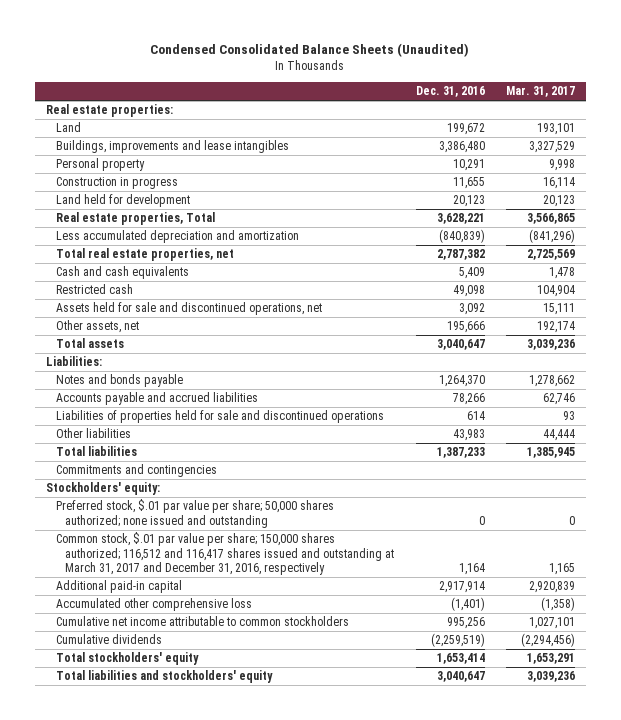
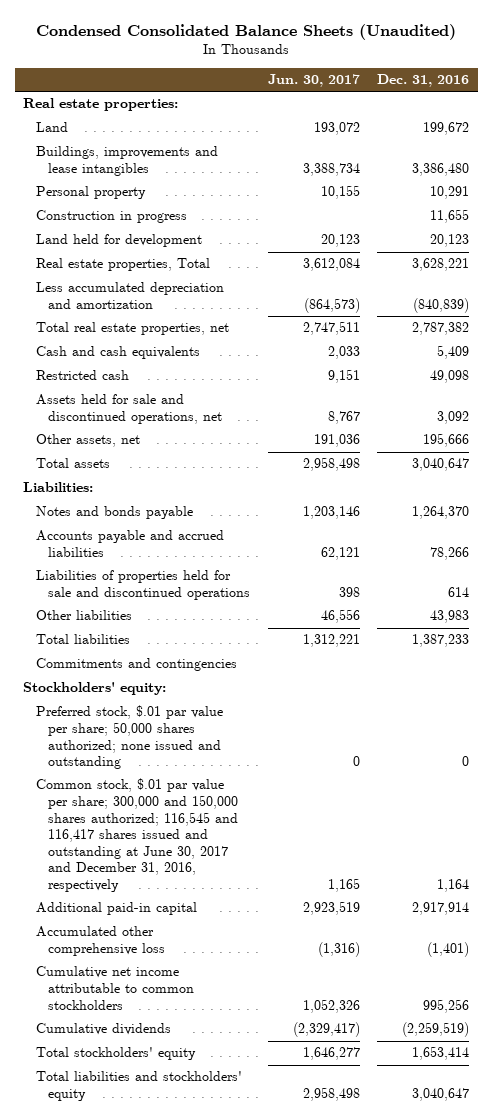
[506,86,576,98] Mar. 31, 2017 -> none
none -> [267,74,360,88] Jun. 30, 2017
[55,532,395,576] Common stock, $.01 par value per share; 150,000 shares authorized; 116,512 and 116,417 shares issued and outstanding at March 31, 2017 and December 31, 2016, respectively -> [35,778,239,893] Common stock, $.01 par value per share; 300,000 and 150,000 shares authorized; 116,545 and 116,417 shares issued and outstanding at June 30, 2017 and December 31, 2016, respectively

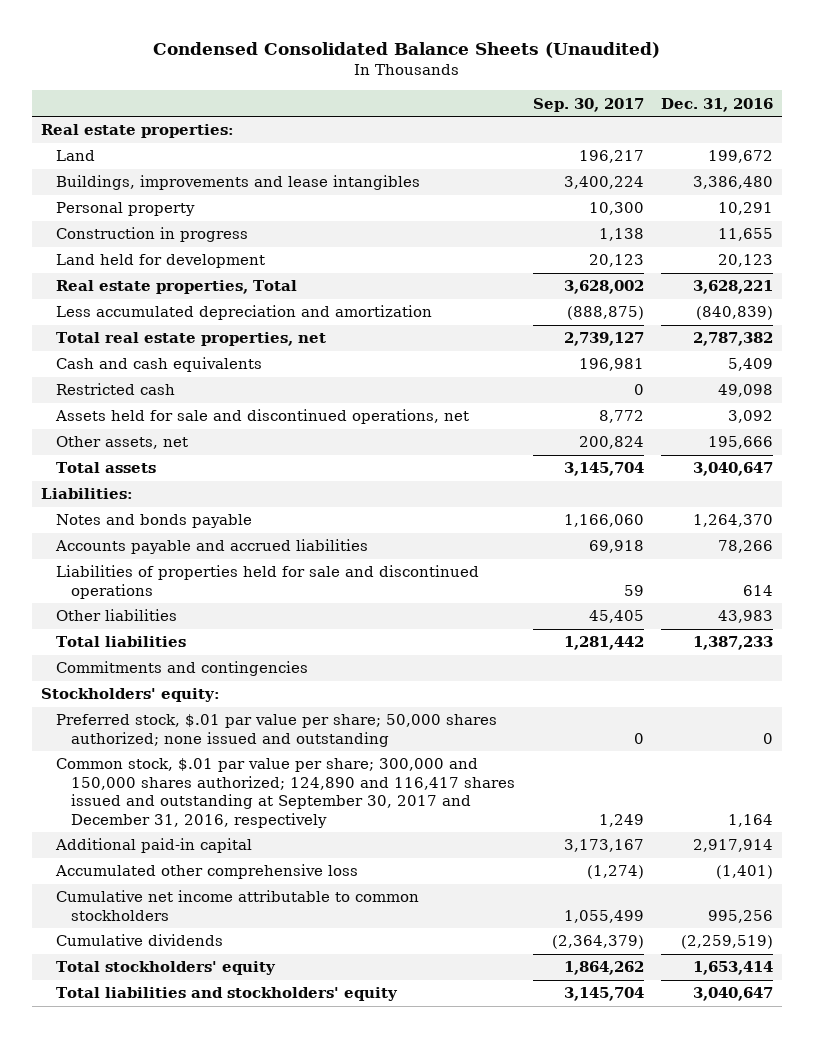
[267,74,360,88] Jun. 30, 2017 -> none
none -> [532,97,644,112] Sep. 30, 2017
[35,778,239,893] Common stock, $.01 par value per share; 300,000 and 150,000 shares authorized; 116,545 and 116,417 shares issued and outstanding at June 30, 2017 and December 31, 2016, respectively -> [56,758,515,828] Common stock, $.01 par value per share; 300,000 and 150,000 shares authorized; 124,890 and 116,417 shares issued and outstanding at September 30, 2017 and December 31, 2016, respectively

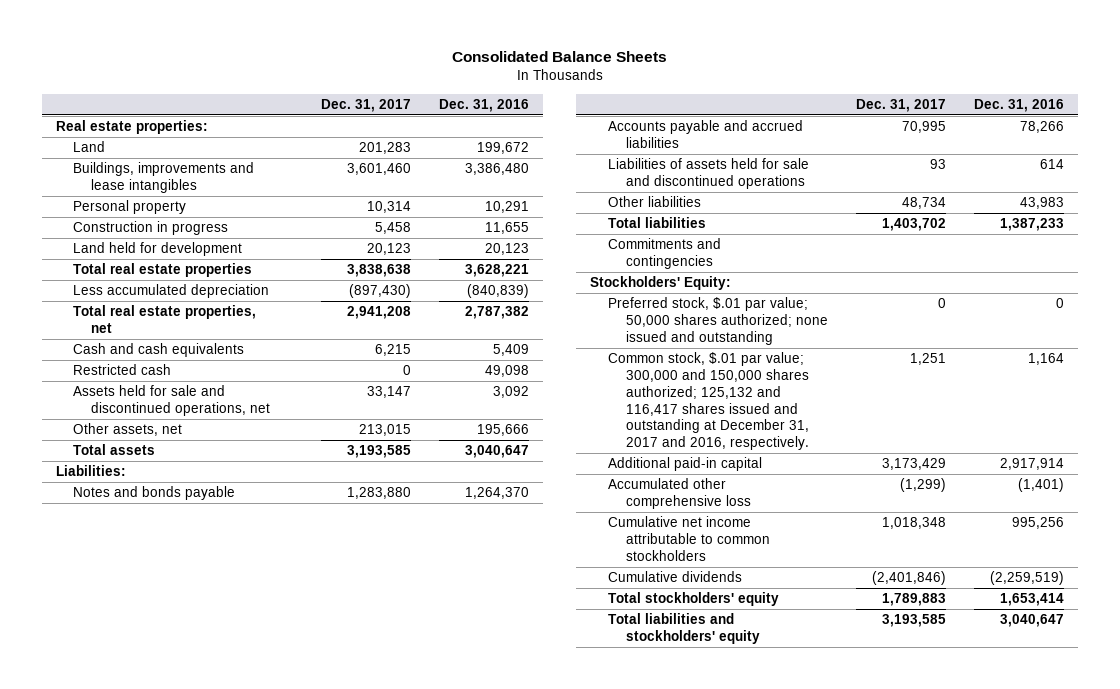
[153,42,661,59] Condensed Consolidated Balance Sheets (Unaudited) -> [451,51,667,63] Consolidated Balance Sheets
[532,97,644,112] Sep. 30, 2017 -> none
none -> [321,98,412,112] Dec. 31, 2017
[56,280,298,295] Real estate properties, Total -> [73,263,253,278] Total real estate properties
[56,305,433,321] Less accumulated depreciation and amortization -> [73,284,270,299] Less accumulated depreciation
[56,565,480,599] Liabilities of properties held for sale and discontinued operations -> [608,158,810,190] Liabilities of assets held for sale and discontinued operations
[41,688,221,703] Stockholders' equity: -> [590,276,732,291] Stockholders' Equity:
[56,714,498,747] Preferred stock, $.01 par value per share; 50,000 shares authorized; none issued and outstanding -> [608,297,829,345] Preferred stock, $.01 par value; 50,000 shares authorized; none issued and outstanding
[56,758,515,828] Common stock, $.01 par value per share; 300,000 and 150,000 shares authorized; 124,890 and 116,417 shares issued and outstanding at September 30, 2017 and December 31, 2016, respectively -> [608,352,810,451] Common stock, $.01 par value; 300,000 and 150,000 shares authorized; 125,132 and 116,417 shares issued and outstanding at December 31, 2017 and 2016, respectively.

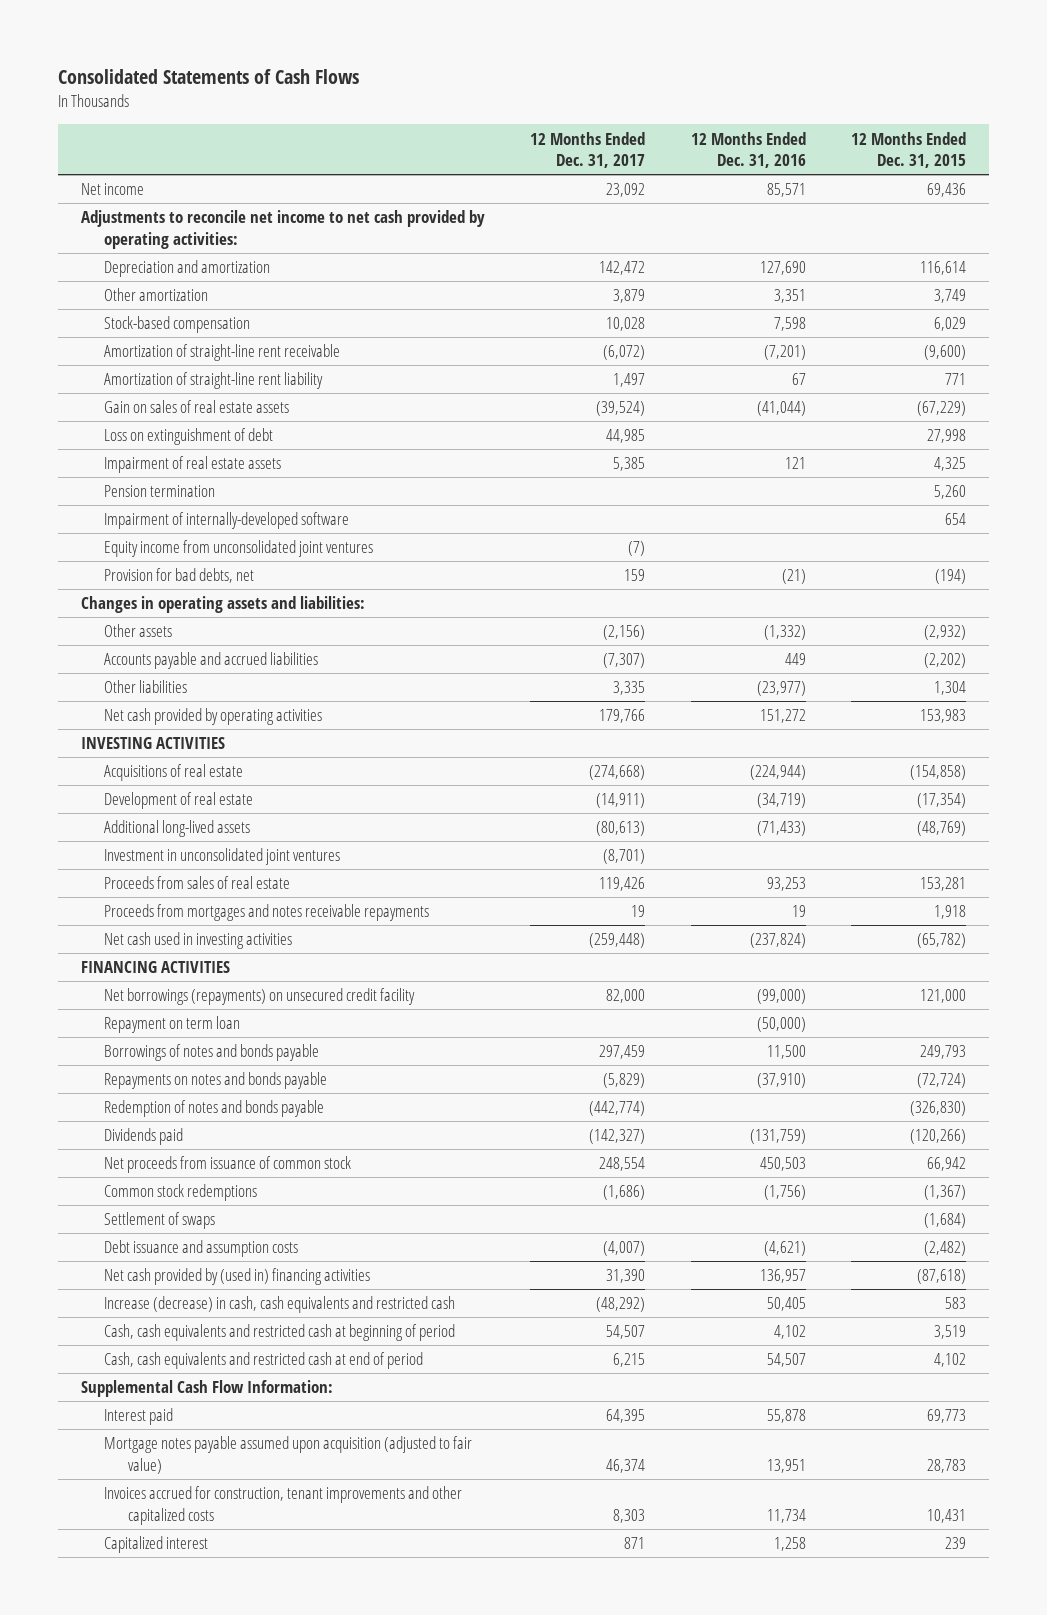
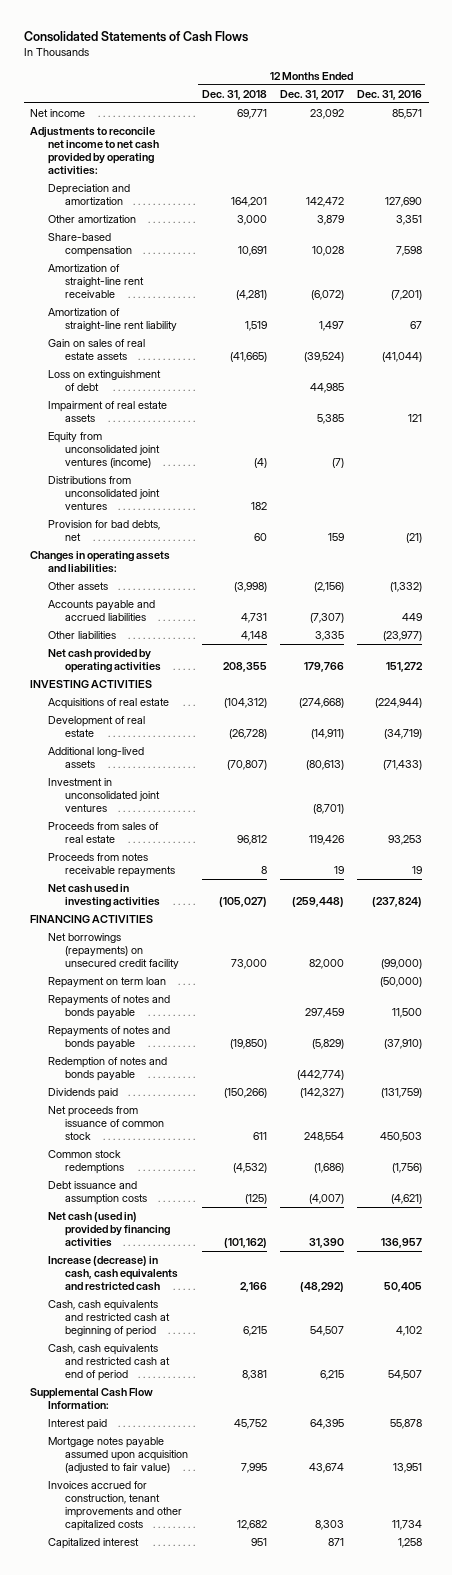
[851,131,967,169] 12 Months Ended Dec. 31, 2015 -> none
none -> [201,89,267,100] Dec. 31, 2018
[104,316,251,334] Stock-based compensation -> [47,233,133,258] Share-based compensation
[104,485,216,498] Pension termination -> none
[104,512,350,530] Impairment of internally-developed software -> none
[104,540,374,558] Equity income from unconsolidated joint ventures -> [47,432,161,469] Equity from unconsolidated joint ventures (income)
none -> [47,476,161,511] Distributions from unconsolidated joint ventures
[104,904,430,922] Proceeds from mortgages and notes receivable repayments -> [47,853,176,878] Proceeds from notes receivable repayments
[104,1044,320,1062] Borrowings of notes and bonds payable -> [47,995,170,1020] Repayments of notes and bonds payable
[104,1072,328,1090] Repayments on notes and bonds payable -> [47,1026,170,1051] Repayments of notes and bonds payable
[104,1212,216,1230] Settlement of swaps -> none
[104,1268,371,1286] Net cash provided by (used in) financing activities -> [47,1212,171,1248] Net cash (used in) provided by financing activities
[606,1458,646,1473] 46,374 -> [308,1463,344,1474] 43,674

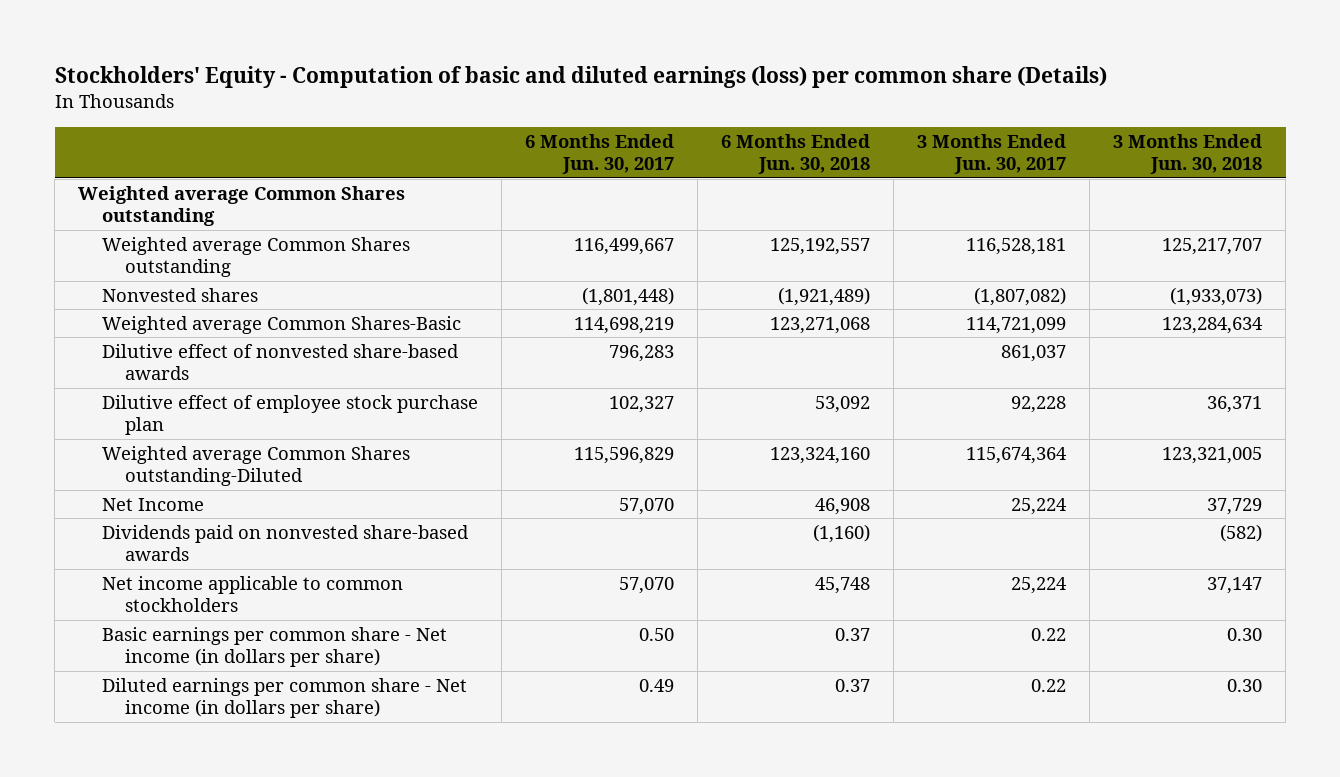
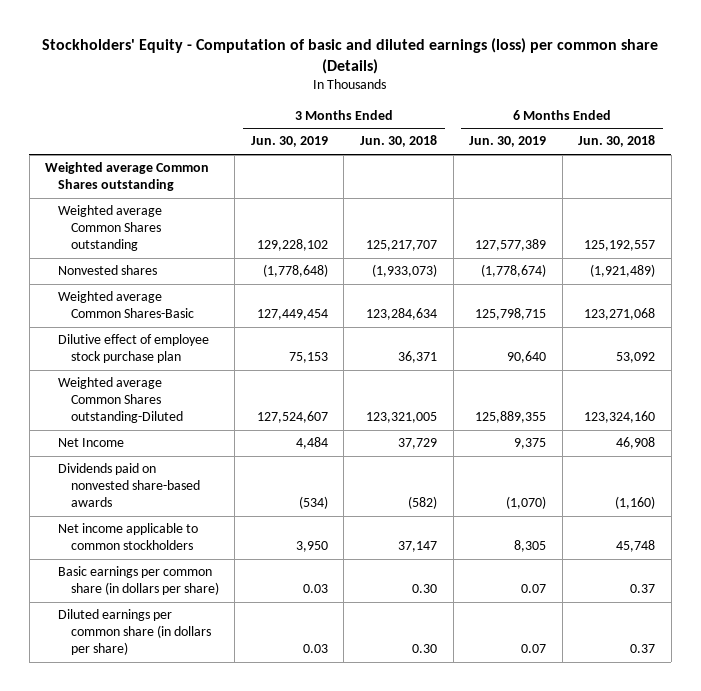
[524,133,674,174] 6 Months Ended Jun. 30, 2017 -> none
[916,133,1066,174] 3 Months Ended Jun. 30, 2017 -> none
none -> [250,136,328,148] Jun. 30, 2019
none -> [469,136,547,148] Jun. 30, 2019
[101,343,459,381] Dilutive effect of nonvested share-based awards -> none
[101,626,447,668] Basic earnings per common share - Net income (in dollars per share) -> [58,566,219,596] Basic earnings per common share (in dollars per share)
[101,677,467,719] Diluted earnings per common share - Net income (in dollars per share) -> [58,609,211,656] Diluted earnings per common share (in dollars per share)

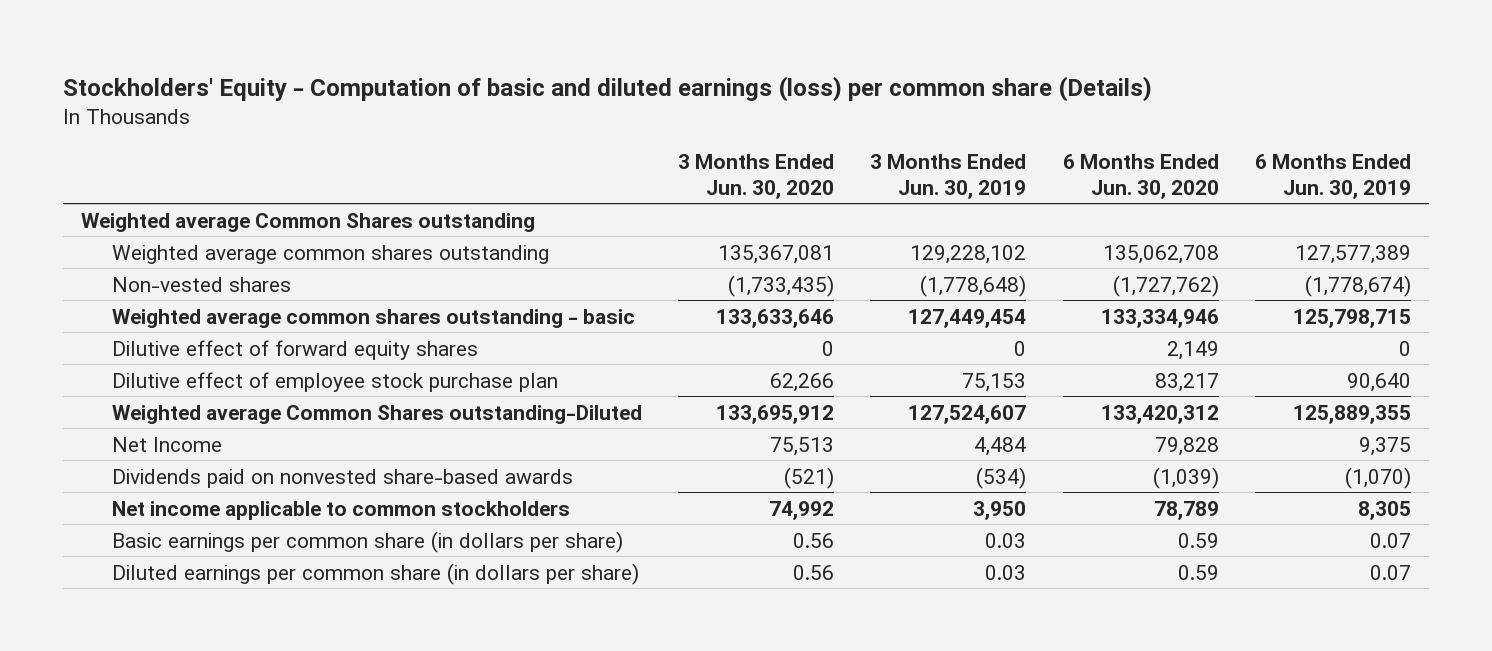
[360,135,438,148] Jun. 30, 2018 -> none
[578,135,656,148] Jun. 30, 2018 -> none
none -> [677,153,834,199] 3 Months Ended Jun. 30, 2020
none -> [1062,153,1219,199] 6 Months Ended Jun. 30, 2020
[58,205,163,252] Weighted average Common Shares outstanding -> [111,244,549,264] Weighted average common shares outstanding
[58,265,158,276] Nonvested shares -> [111,276,291,292] Non-vested shares
[58,291,194,319] Weighted average Common Shares-Basic -> [111,308,635,328] Weighted average common shares outstanding - basic
none -> [111,339,478,360] Dilutive effect of forward equity shares

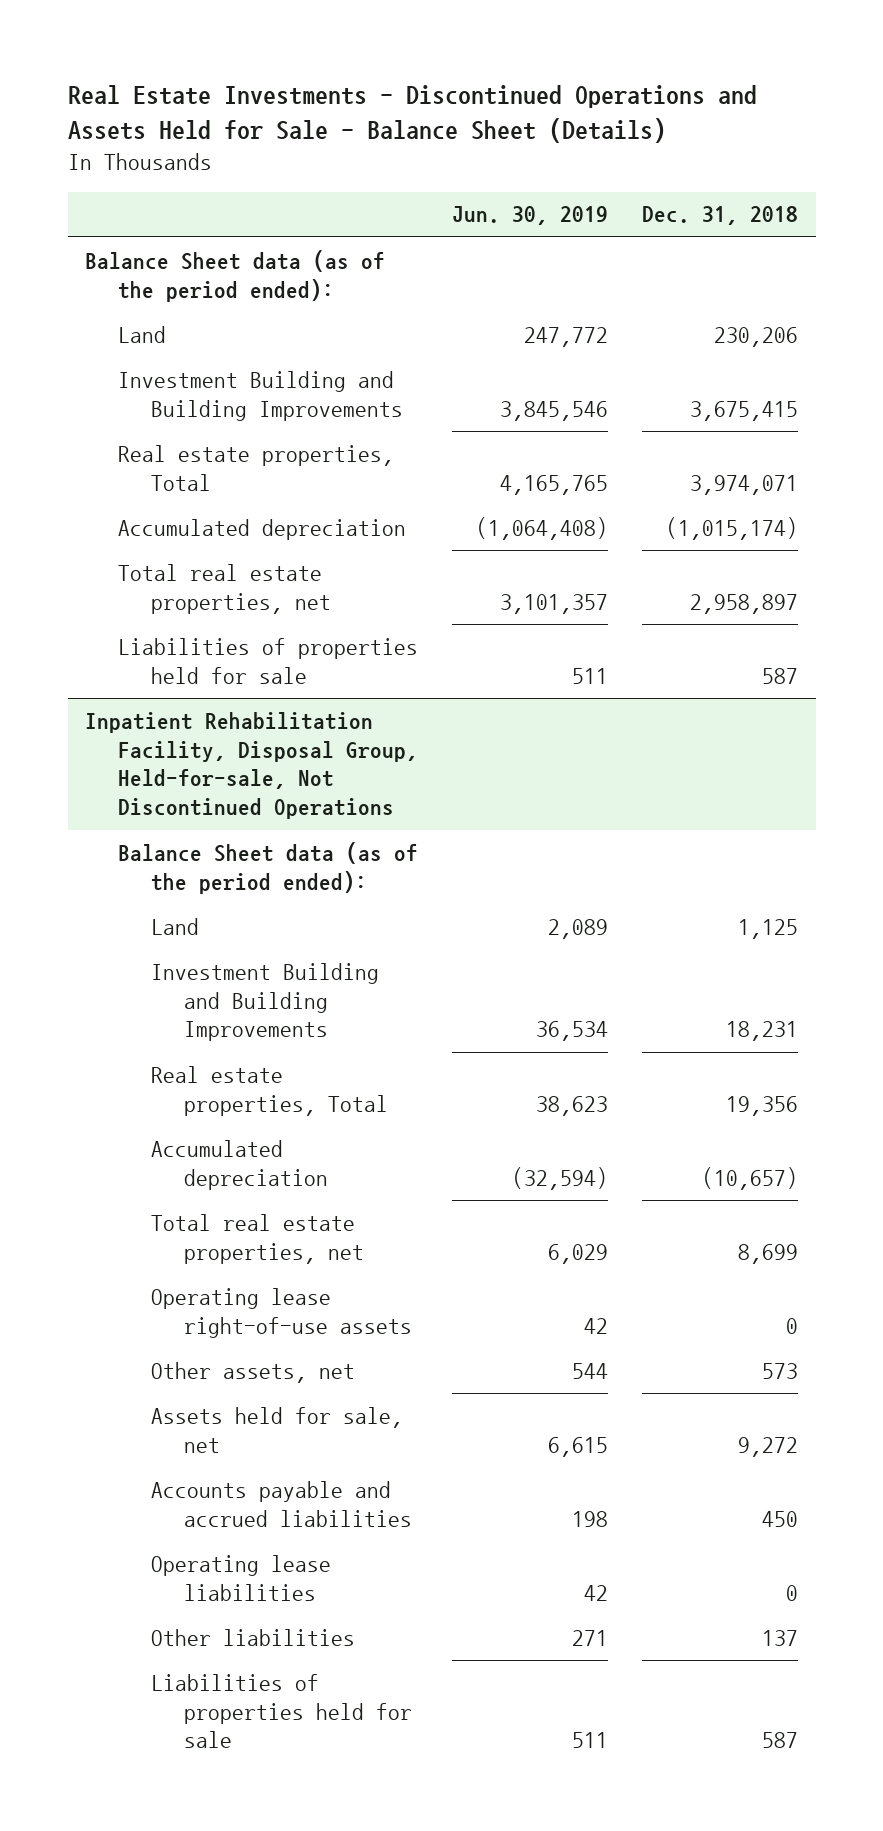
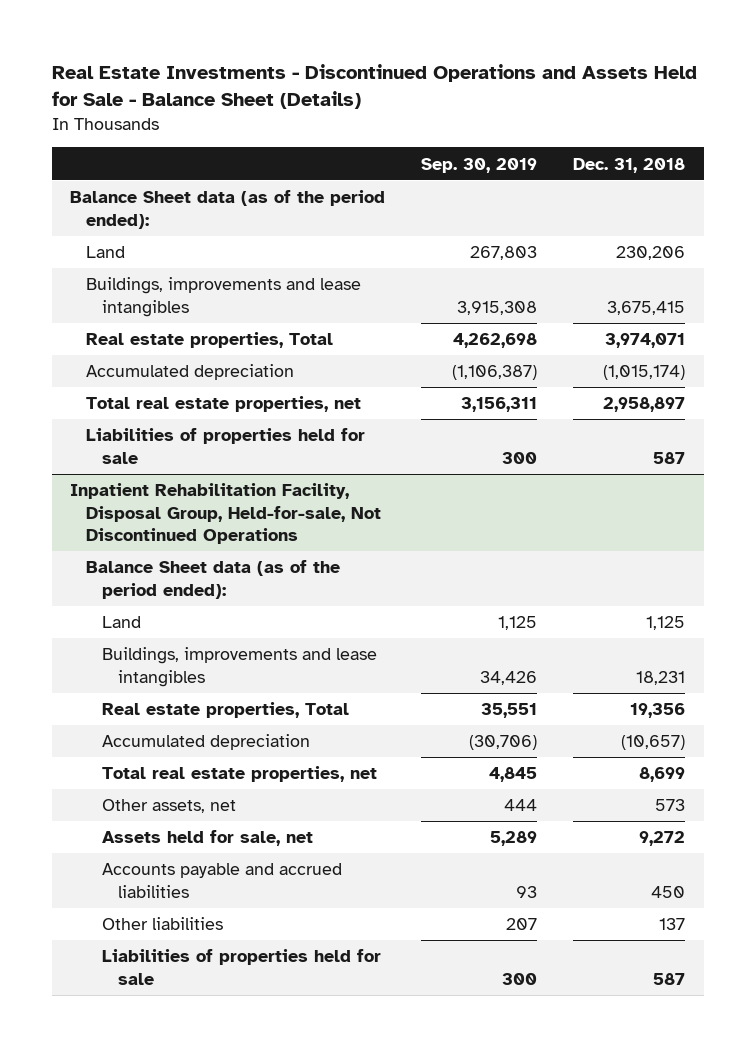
[452,206,609,226] Jun. 30, 2019 -> none
none -> [421,157,538,173] Sep. 30, 2019
[118,370,404,421] Investment Building and Building Improvements -> [86,277,362,317] Buildings, improvements and lease intangibles
[151,962,380,1042] Investment Building and Building Improvements -> [102,647,378,687] Buildings, improvements and lease intangibles
[151,1287,413,1338] Operating lease right-of-use assets -> none
[151,1554,332,1601] Operating lease liabilities -> none

